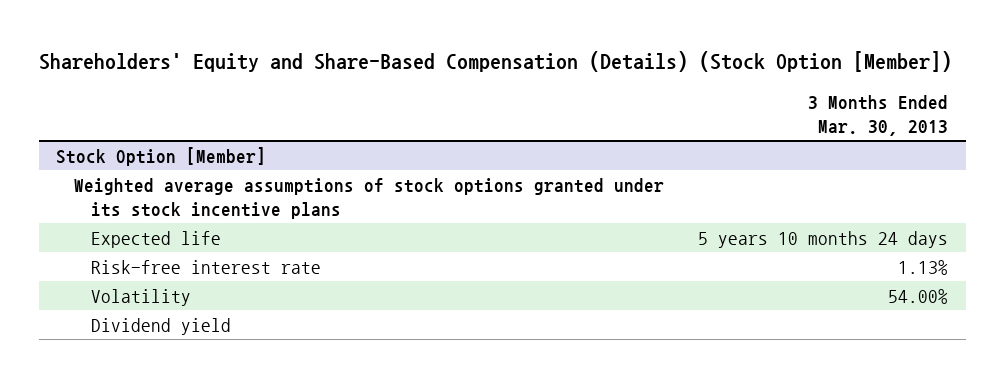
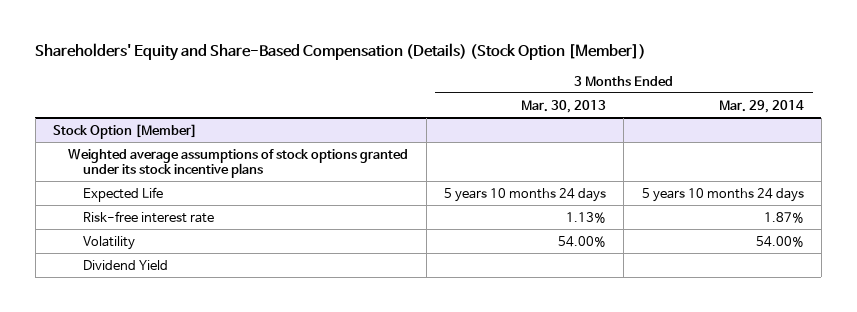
none -> [718,99,804,113] Mar. 29, 2014
[90,230,221,248] Expected life -> [83,186,164,202] Expected Life
[90,317,231,335] Dividend yield -> [83,259,169,270] Dividend Yield

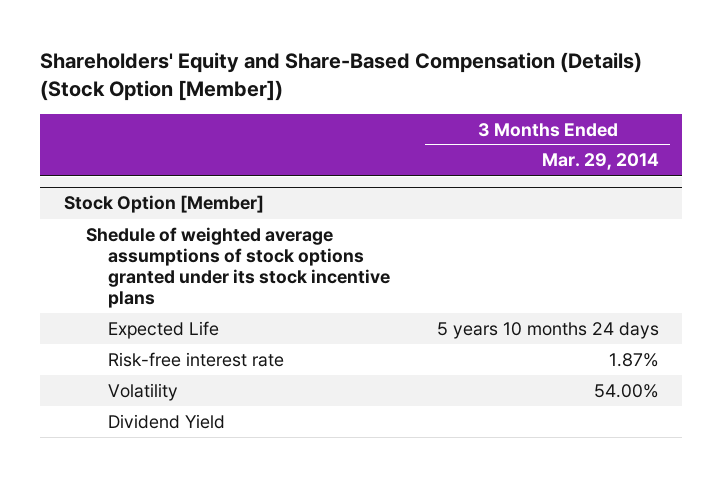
[520,99,606,113] Mar. 30, 2013 -> none
[68,148,409,178] Weighted average assumptions of stock options granted under its stock incentive plans -> [85,226,390,309] Shedule of weighted average assumptions of stock options granted under its stock incentive plans

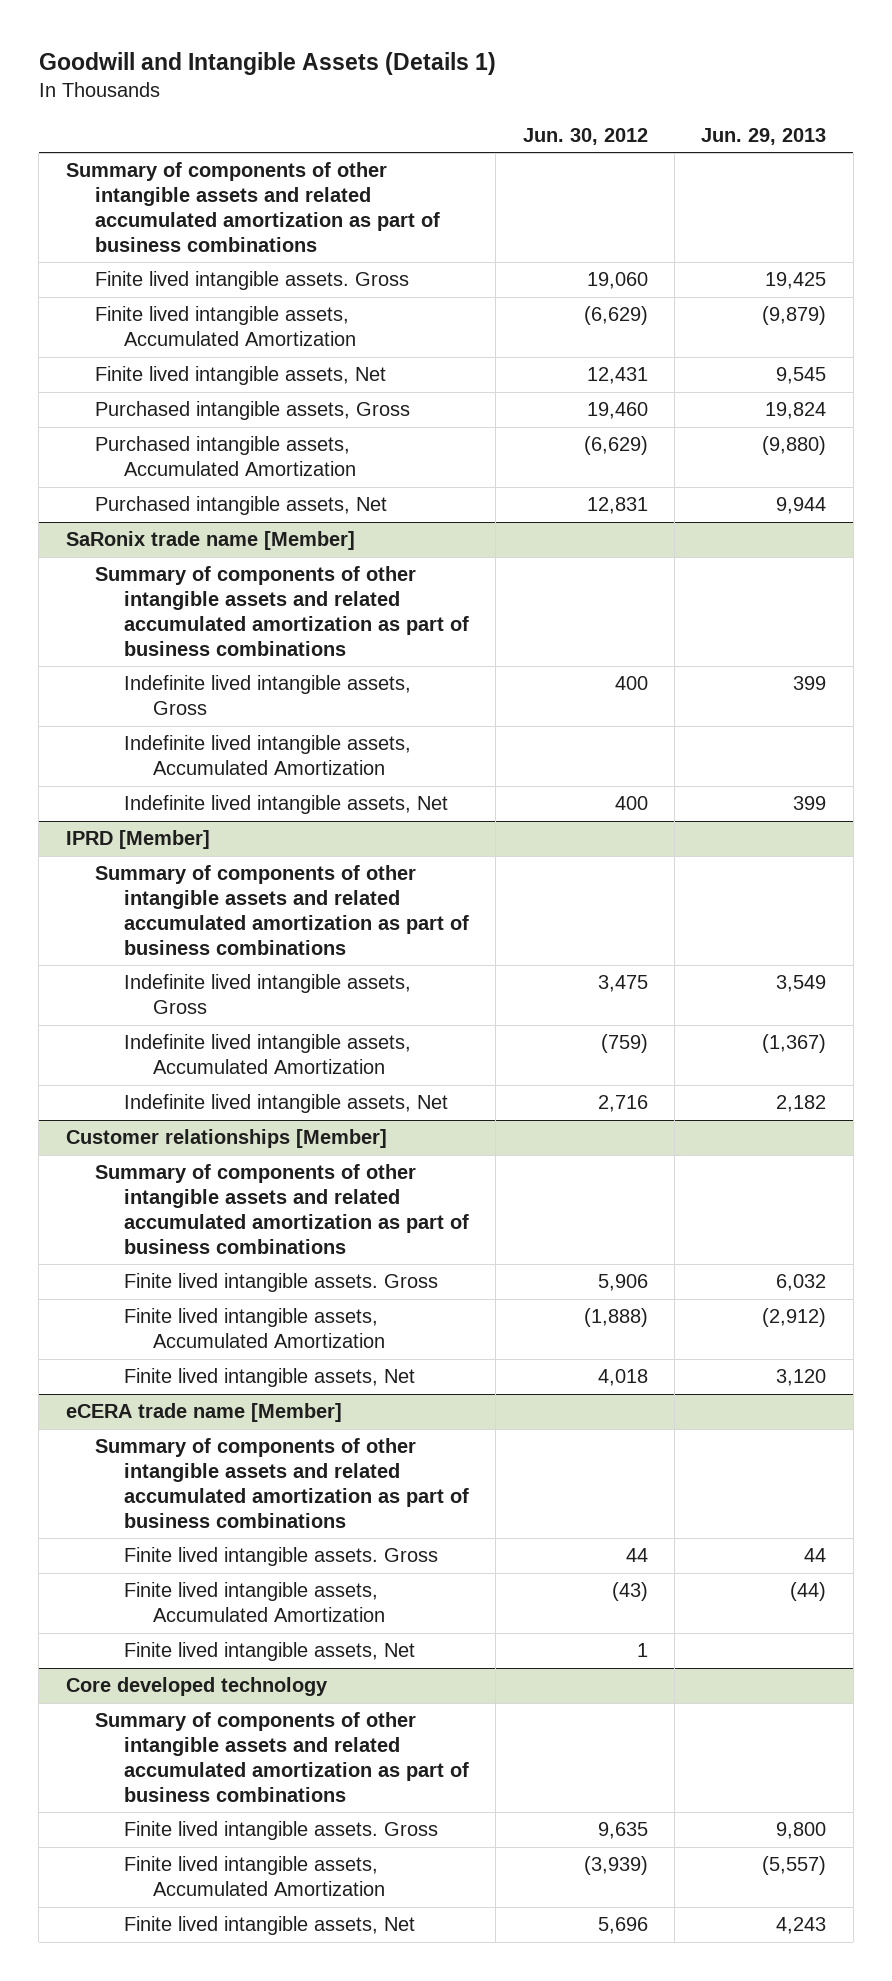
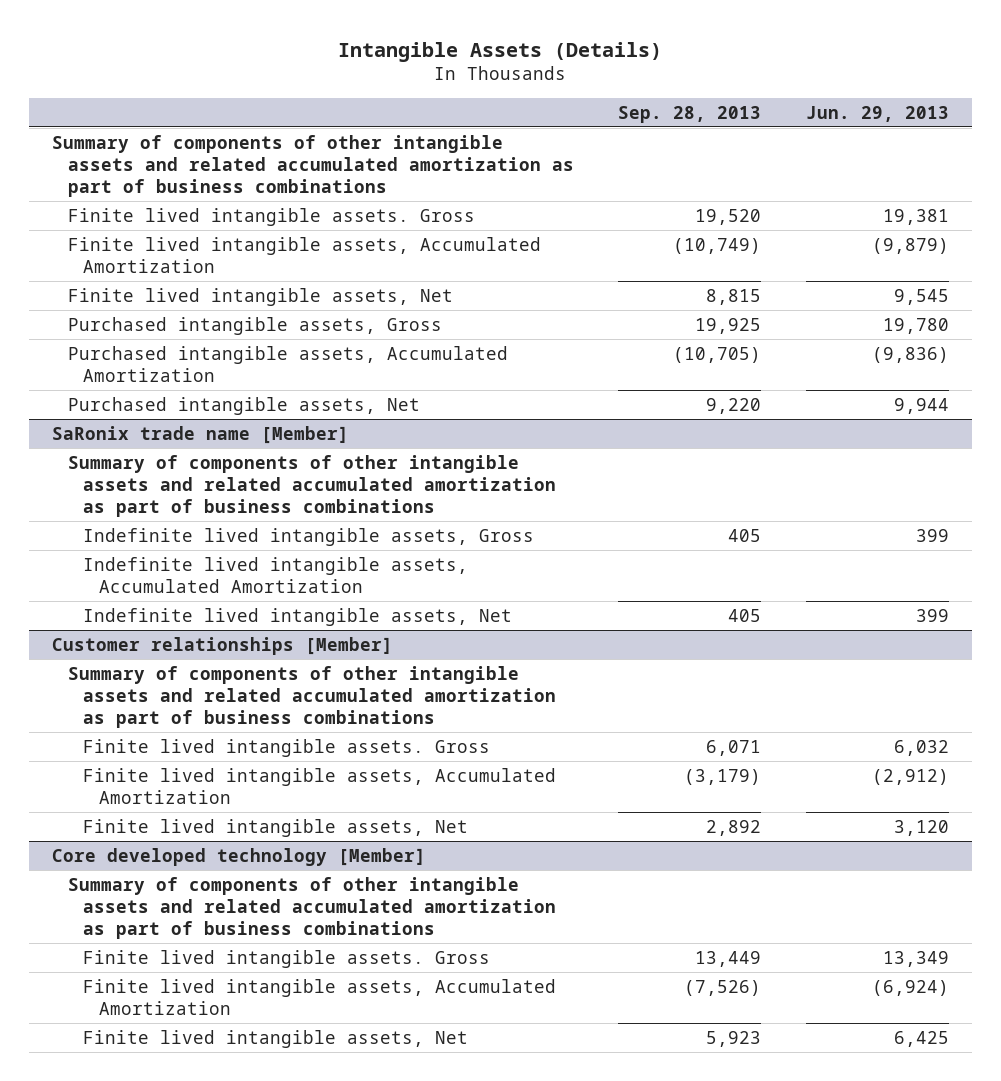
[38,52,496,76] Goodwill and Intangible Assets (Details 1) -> [338,41,663,62] Intangible Assets (Details)
[522,127,648,145] Jun. 30, 2012 -> none
none -> [618,105,762,123] Sep. 28, 2013
[765,272,827,290] 19,425 -> [883,208,950,225] 19,381
[765,402,827,420] 19,824 -> [883,317,950,334] 19,780
[762,436,827,456] (9,880) -> [872,346,950,363] (9,836)
[65,830,210,850] IPRD [Member] -> none
[94,865,469,955] Summary of components of other intangible assets and related accumulated amortization as part of business combinations -> none
[123,974,411,1015] Indefinite lived intangible assets, Gross -> none
[123,1034,411,1075] Indefinite lived intangible assets, Accumulated Amortization -> none
[123,1094,448,1114] Indefinite lived intangible assets, Net -> none
[65,1403,342,1423] eCERA trade name [Member] -> none
[94,1438,469,1528] Summary of components of other intangible assets and related accumulated amortization as part of business combinations -> none
[123,1547,438,1567] Finite lived intangible assets. Gross -> none
[123,1582,386,1623] Finite lived intangible assets, Accumulated Amortization -> none
[123,1642,415,1662] Finite lived intangible assets, Net -> none
[65,1677,328,1697] Core developed technology -> [51,847,426,866] Core developed technology [Member]
[776,1822,827,1840] 9,800 -> [883,950,950,967] 13,349
[762,1856,827,1876] (5,557) -> [872,979,950,996] (6,924)
[776,1917,827,1935] 4,243 -> [894,1030,950,1047] 6,425

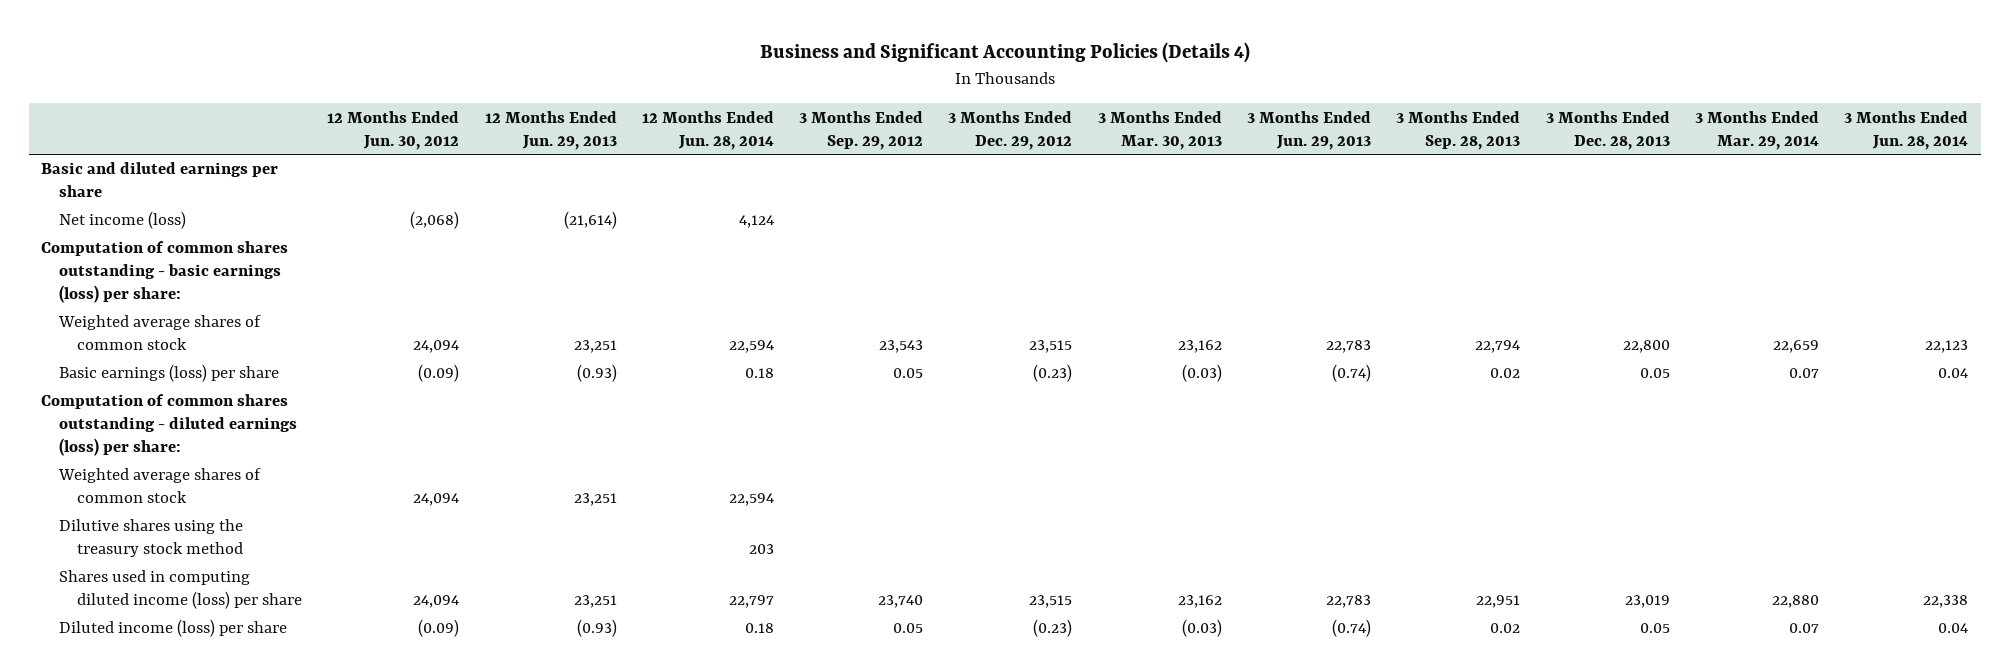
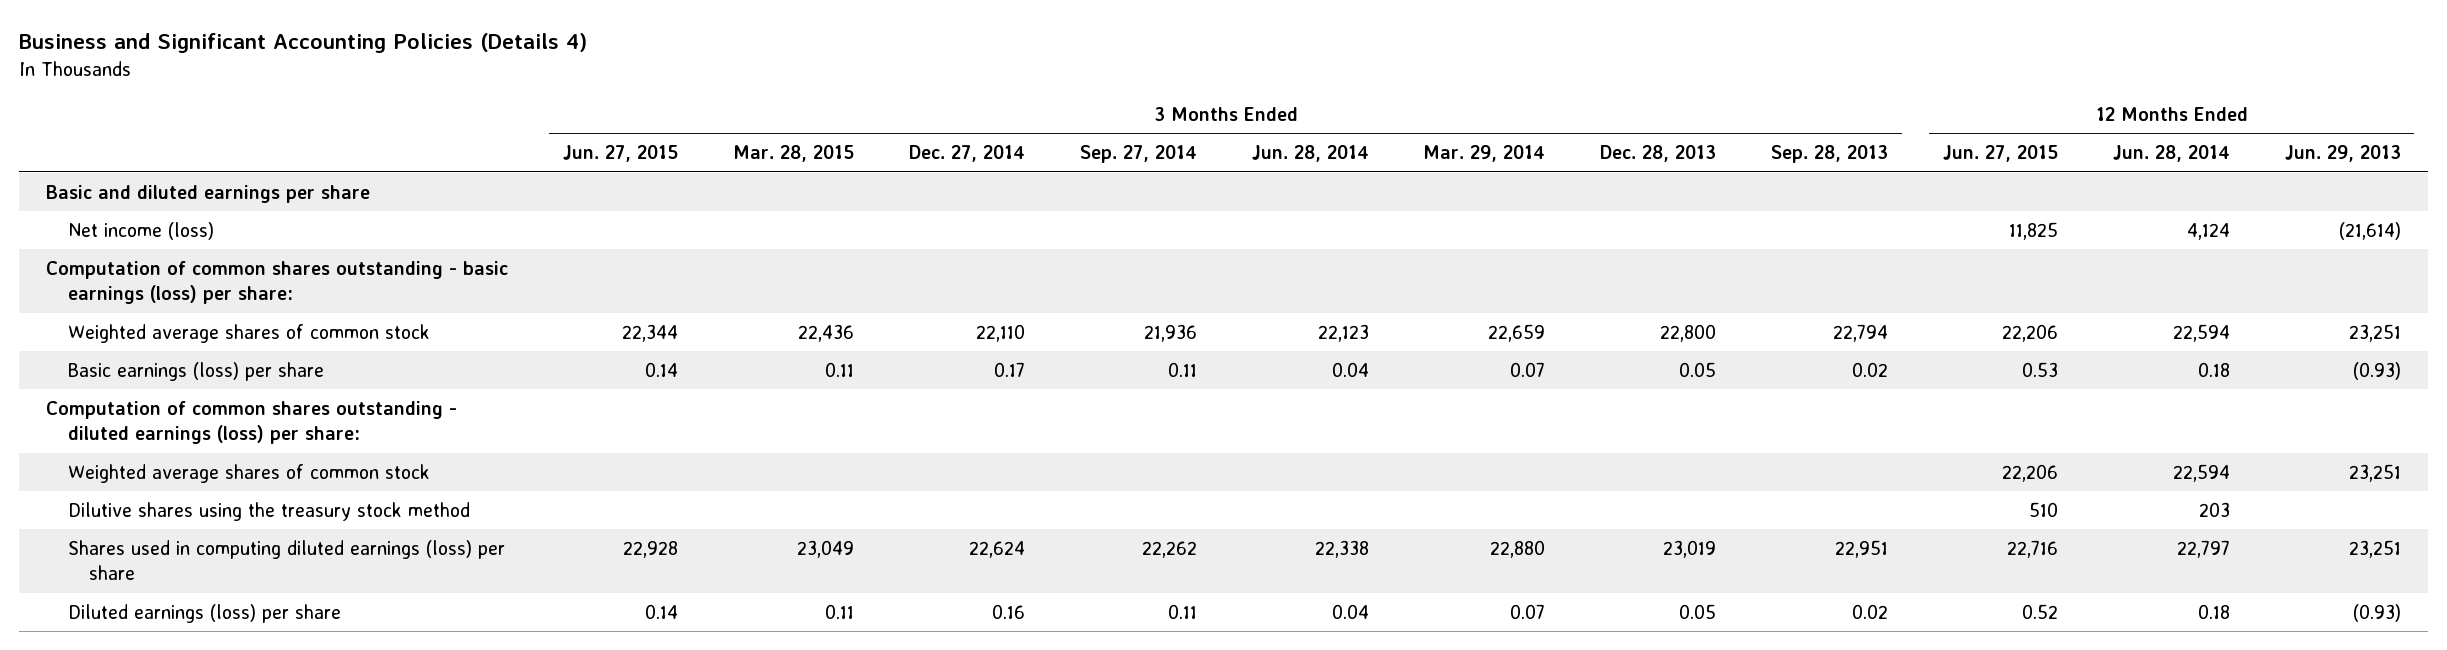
[327,110,460,150] 12 Months Ended Jun. 30, 2012 -> none
[799,110,924,150] 3 Months Ended Sep. 29, 2012 -> none
[948,110,1073,150] 3 Months Ended Dec. 29, 2012 -> none
[1097,110,1222,150] 3 Months Ended Mar. 30, 2013 -> none
[1246,110,1371,150] 3 Months Ended Jun. 29, 2013 -> none
none -> [563,145,679,163] Jun. 27, 2015
none -> [732,145,854,163] Mar. 28, 2015
none -> [908,145,1025,163] Dec. 27, 2014
none -> [1079,145,1197,164] Sep. 27, 2014
none -> [1943,145,2059,163] Jun. 27, 2015
[59,570,302,610] Shares used in computing diluted income (loss) per share -> [67,539,505,581] Shares used in computing diluted earnings (loss) per share
[59,619,288,638] Diluted income (loss) per share -> [67,603,341,623] Diluted earnings (loss) per share

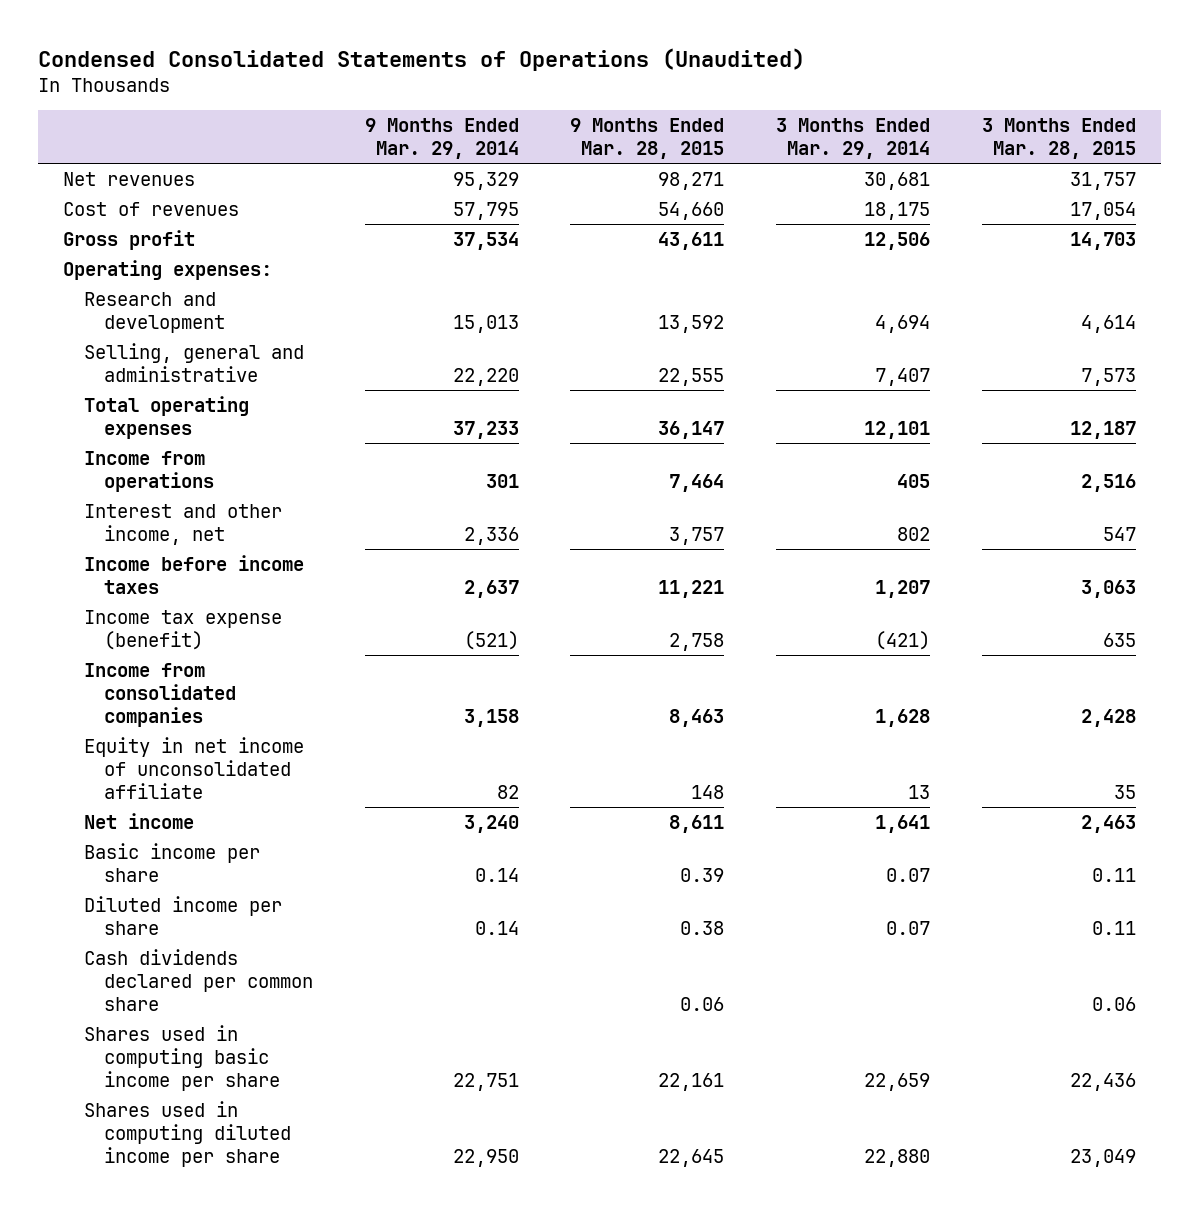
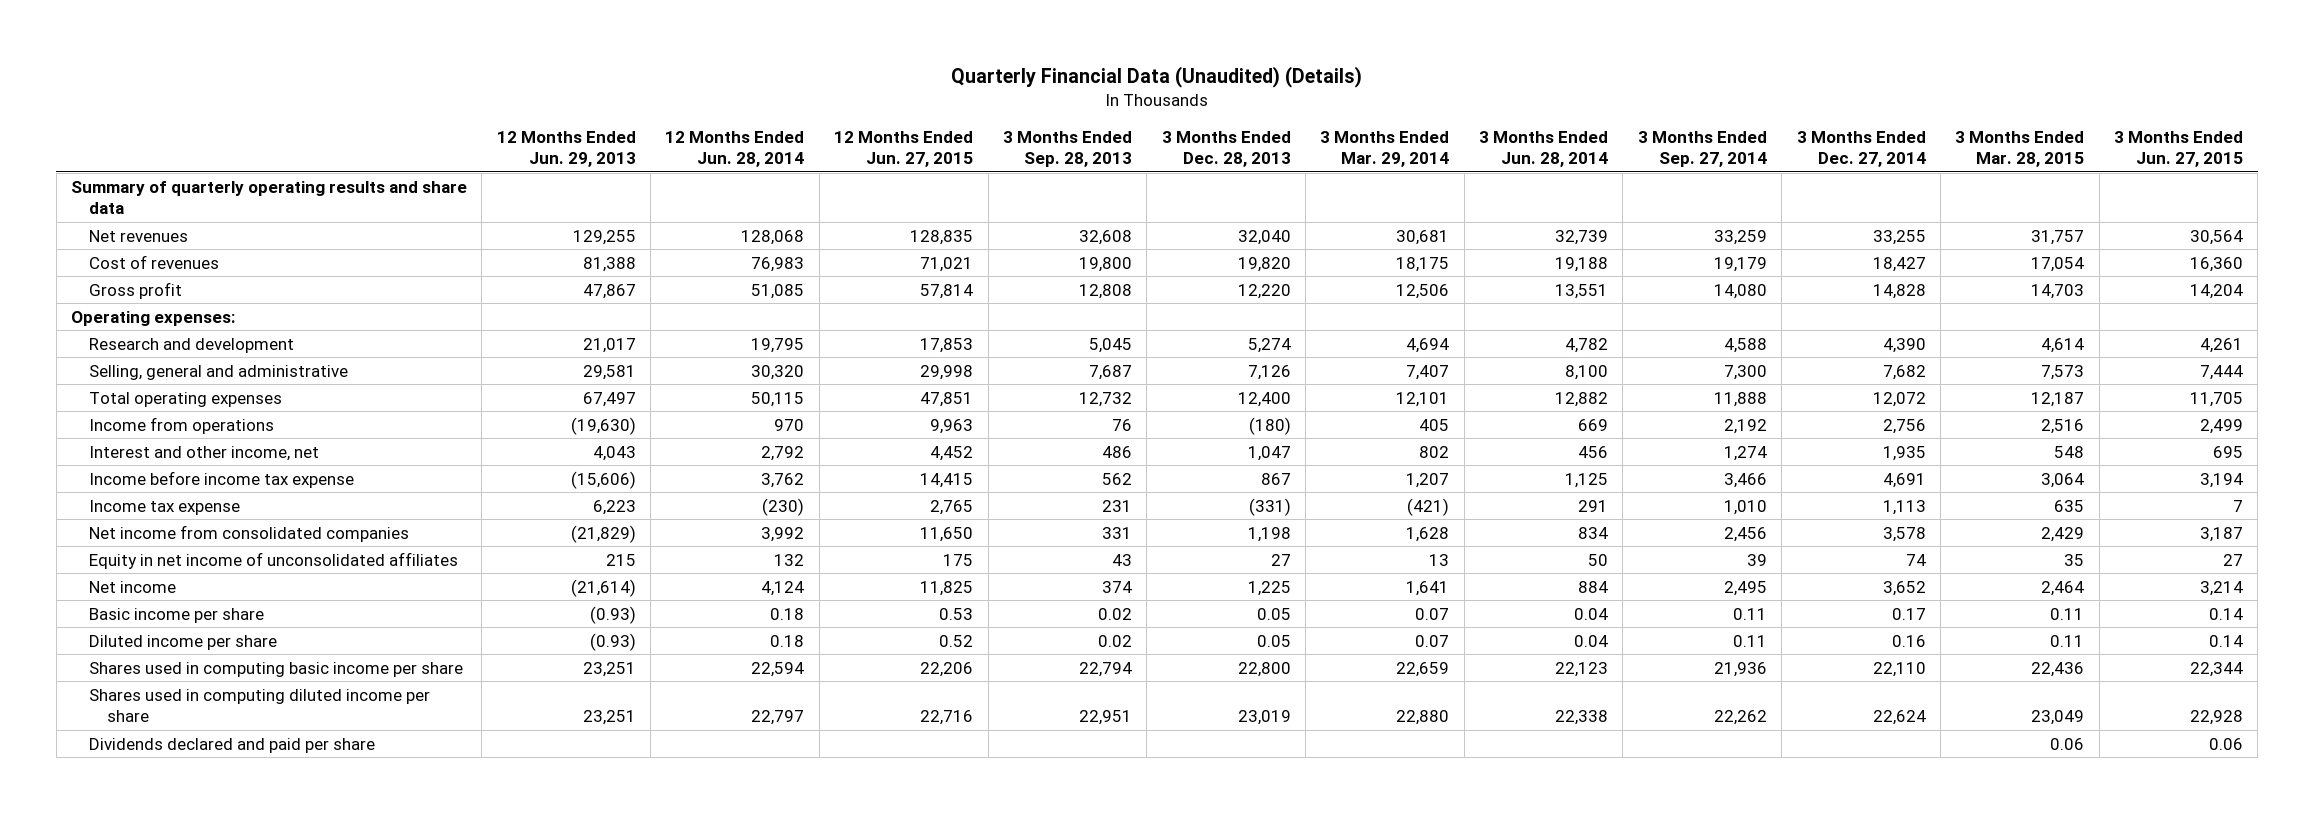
[37,47,805,71] Condensed Consolidated Statements of Operations (Unaudited) -> [950,65,1362,88] Quarterly Financial Data (Unaudited) (Details)
[364,118,519,160] 9 Months Ended Mar. 29, 2014 -> none
[570,118,725,160] 9 Months Ended Mar. 28, 2015 -> none
none -> [496,130,636,168] 12 Months Ended Jun. 29, 2013
none -> [665,130,805,168] 12 Months Ended Jun. 28, 2014
none -> [834,130,974,168] 12 Months Ended Jun. 27, 2015
none -> [1002,130,1132,168] 3 Months Ended Sep. 28, 2013
none -> [1161,130,1291,168] 3 Months Ended Dec. 28, 2013
none -> [1479,130,1609,168] 3 Months Ended Jun. 28, 2014
none -> [1637,130,1767,168] 3 Months Ended Sep. 27, 2014
none -> [1796,130,1926,168] 3 Months Ended Dec. 27, 2014
none -> [2113,130,2243,168] 3 Months Ended Jun. 27, 2015
none -> [70,180,467,215] Summary of quarterly operating results and share data
[1102,526,1136,541] 547 -> [2054,445,2085,458] 548
[83,554,304,594] Income before income taxes -> [88,470,354,488] Income before income tax expense
[1080,579,1136,598] 3,063 -> [2041,472,2085,488] 3,064
[83,609,282,650] Income tax expense (benefit) -> [88,499,240,515] Income tax expense
[83,662,236,727] Income from consolidated companies -> [88,524,409,542] Net income from consolidated companies
[1080,708,1136,727] 2,428 -> [2041,526,2085,542] 2,429
[83,736,304,799] Equity in net income of unconsolidated affiliate -> [88,551,458,569] Equity in net income of unconsolidated affiliates
[1080,814,1136,833] 2,463 -> [2041,580,2085,596] 2,464
[83,948,313,1011] Cash dividends declared per common share -> none
none -> [88,737,375,753] Dividends declared and paid per share

